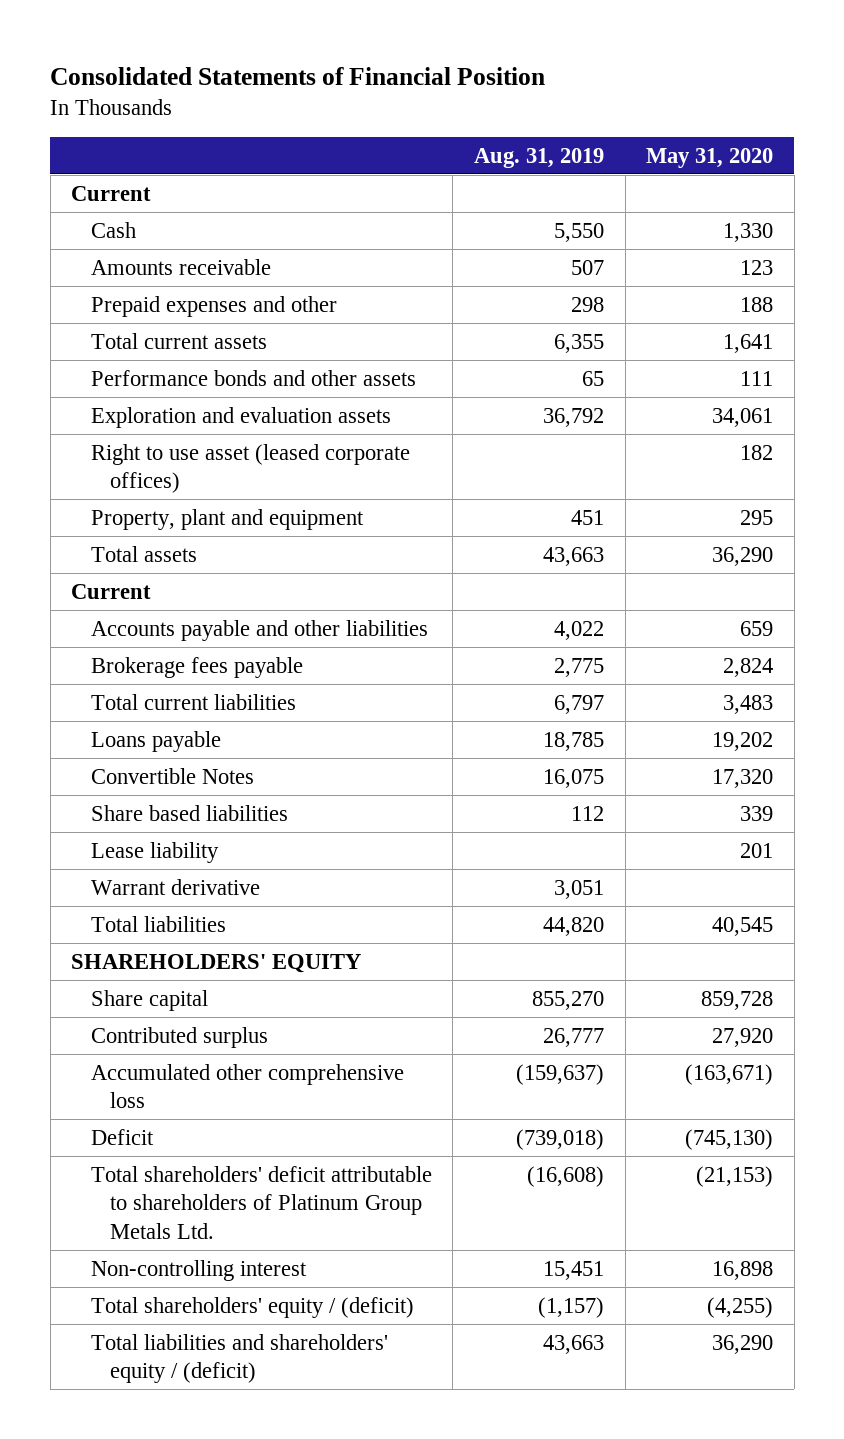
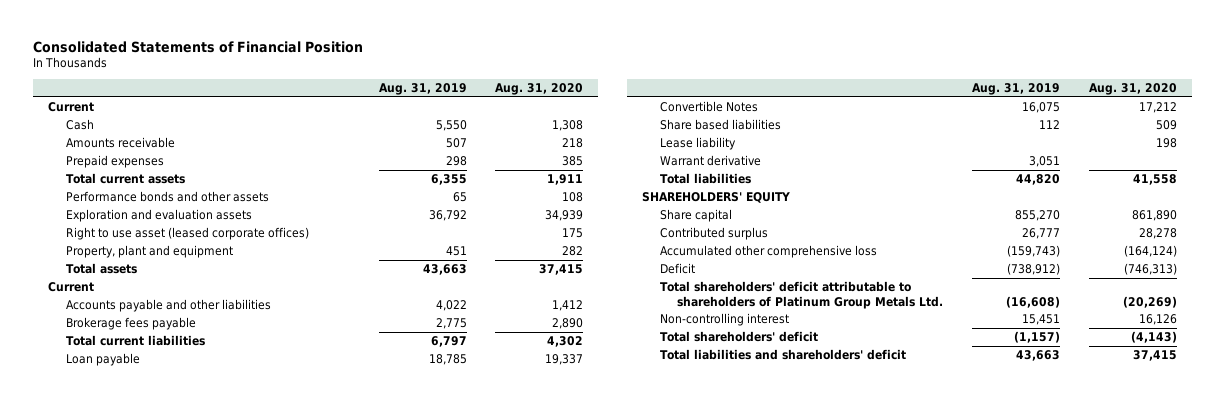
[646,147,774,168] May 31, 2020 -> none
none -> [495,83,584,96] Aug. 31, 2020
[90,295,337,317] Prepaid expenses and other -> [65,155,164,169] Prepaid expenses
[90,730,221,752] Loans payable -> [65,353,140,367] Loan payable
[515,1063,604,1085] (159,637) -> [1007,245,1061,258] (159,743)
[515,1128,604,1150] (739,018) -> [1007,263,1061,276] (738,912)
[90,1296,414,1318] Total shareholders' equity / (deficit) -> [659,331,818,343] Total shareholders' deficit
[90,1333,388,1384] Total liabilities and shareholders' equity / (deficit) -> [659,349,906,361] Total liabilities and shareholders' deficit

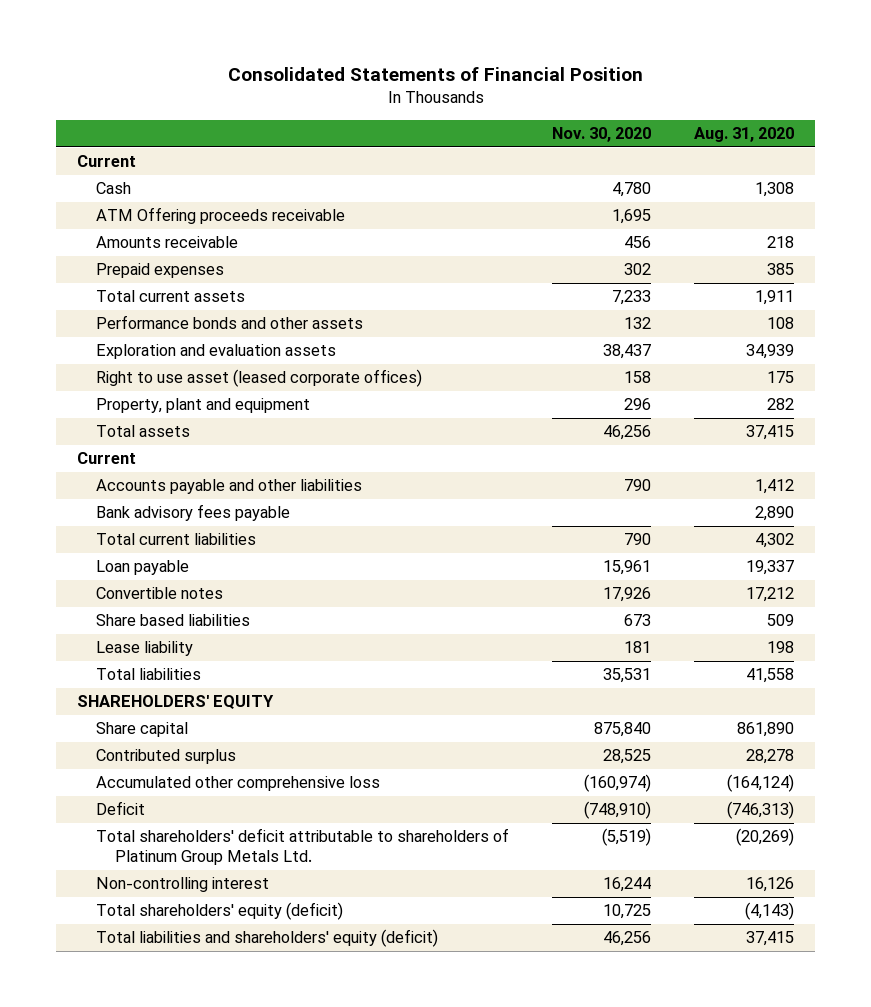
[378,83,467,96] Aug. 31, 2019 -> none
none -> [552,127,652,143] Nov. 30, 2020
none -> [96,207,346,225] ATM Offering proceeds receivable
[65,317,196,331] Brokerage fees payable -> [96,504,291,522] Bank advisory fees payable
[659,101,758,113] Convertible Notes -> [96,587,224,600] Convertible notes
[659,155,761,167] Warrant derivative -> none
[659,331,818,343] Total shareholders' deficit -> [96,902,344,921] Total shareholders' equity (deficit)
[659,349,906,361] Total liabilities and shareholders' deficit -> [96,929,439,948] Total liabilities and shareholders' equity (deficit)

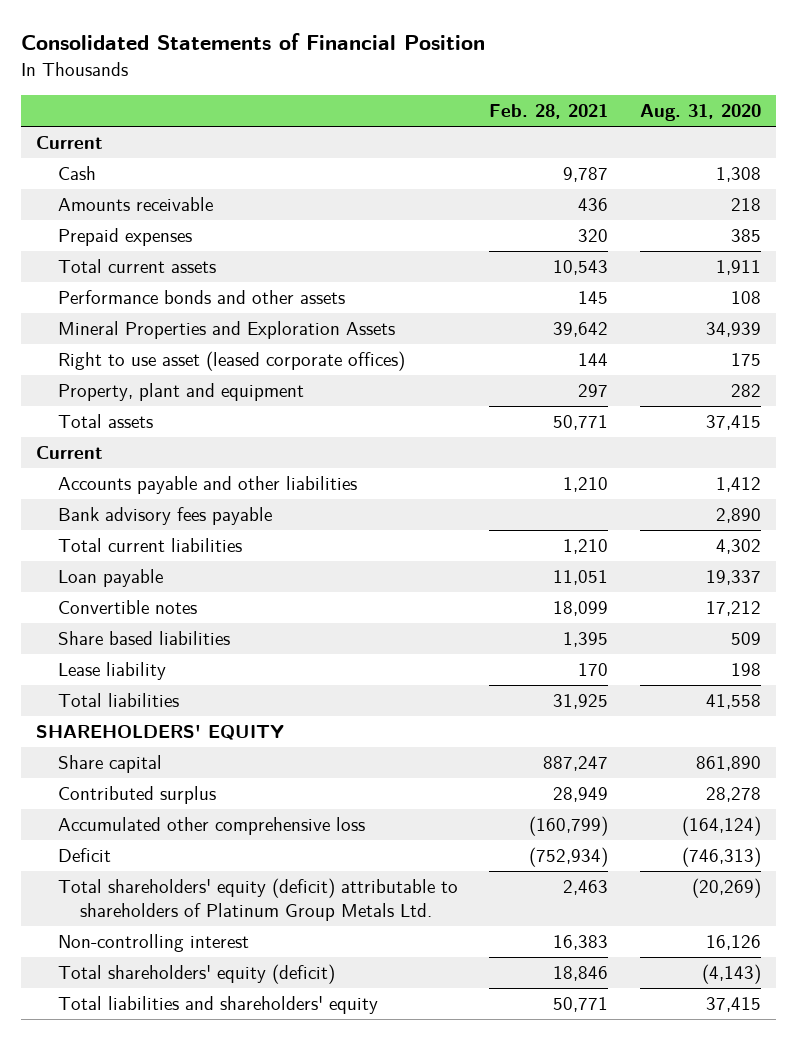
[552,127,652,143] Nov. 30, 2020 -> none
none -> [489,104,609,120] Feb. 28, 2021
[96,207,346,225] ATM Offering proceeds receivable -> none
[96,344,337,360] Exploration and evaluation assets -> [58,321,396,340] Mineral Properties and Exploration Assets
[96,828,510,866] Total shareholders' deficit attributable to shareholders of Platinum Group Metals Ltd. -> [58,878,459,922] Total shareholders' equity (deficit) attributable to shareholders of Platinum Group Metals Ltd.
[96,929,439,948] Total liabilities and shareholders' equity (deficit) -> [58,996,379,1015] Total liabilities and shareholders' equity

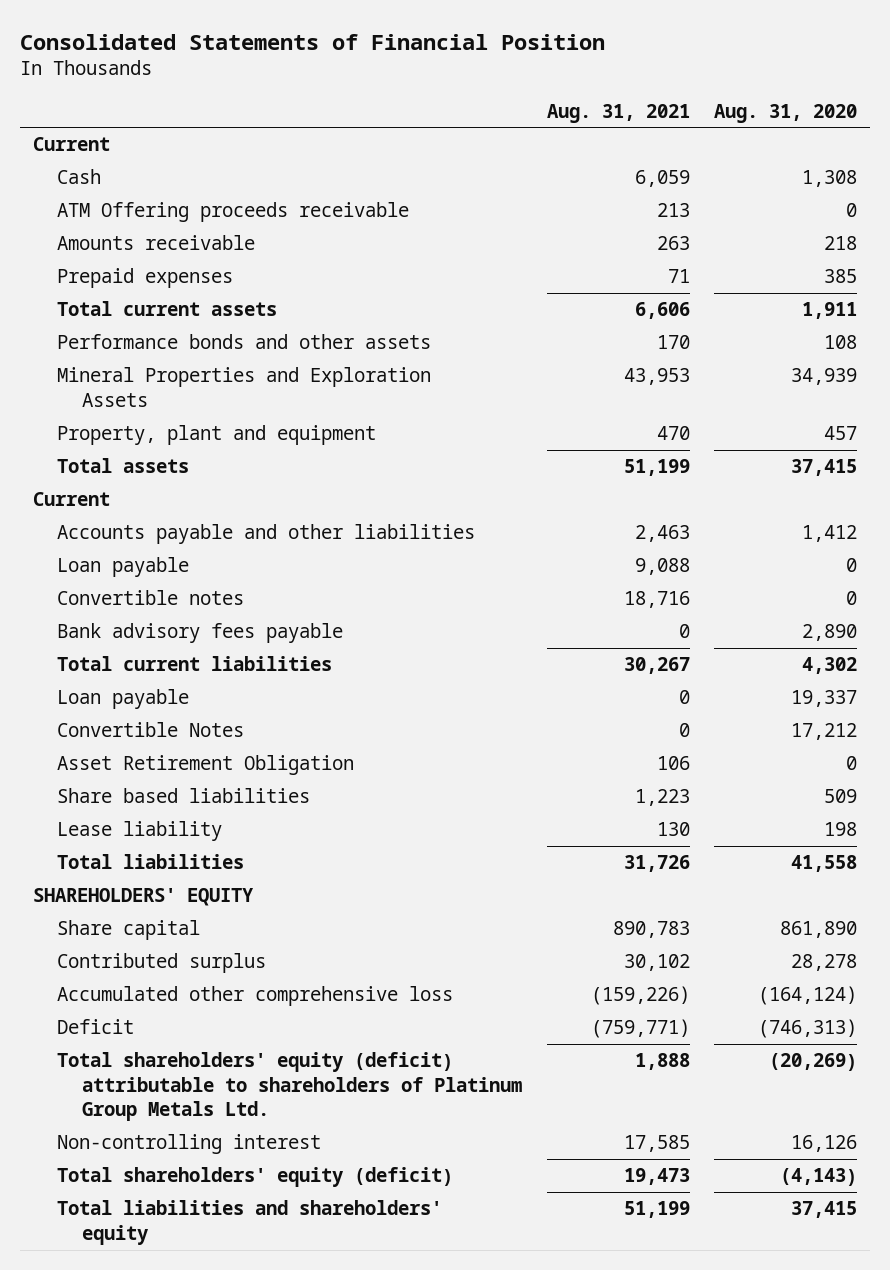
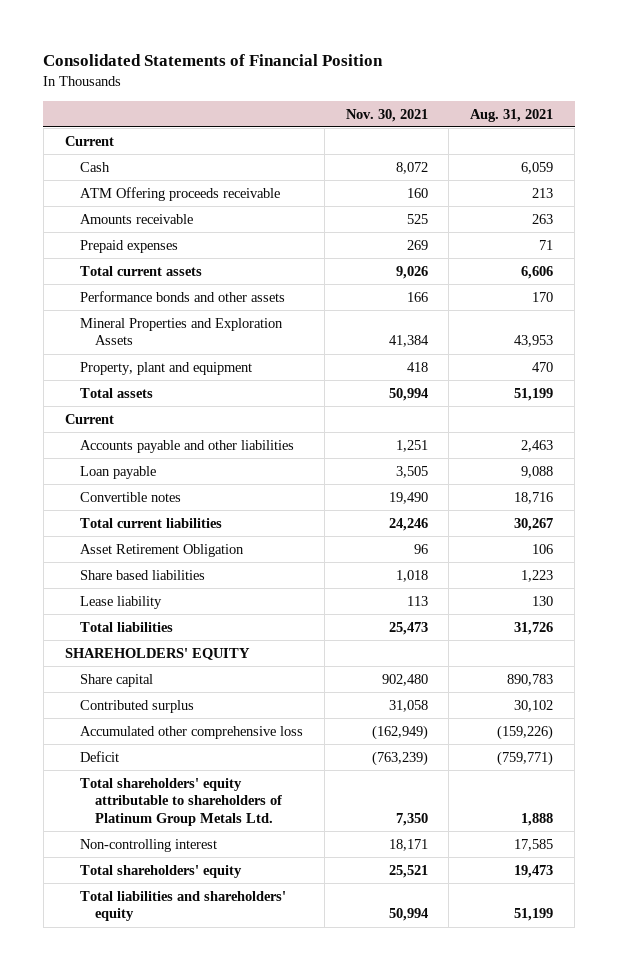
[714,103,858,123] Aug. 31, 2020 -> none
none -> [345,108,428,122] Nov. 30, 2021
[57,623,344,644] Bank advisory fees payable -> none
[57,689,190,710] Loan payable -> none
[57,722,245,738] Convertible Notes -> none
[57,1052,522,1122] Total shareholders' equity (deficit) attributable to shareholders of Platinum Group Metals Ltd. -> [79,777,282,826] Total shareholders' equity attributable to shareholders of Platinum Group Metals Ltd.
[57,1167,454,1188] Total shareholders' equity (deficit) -> [79,864,242,878] Total shareholders' equity

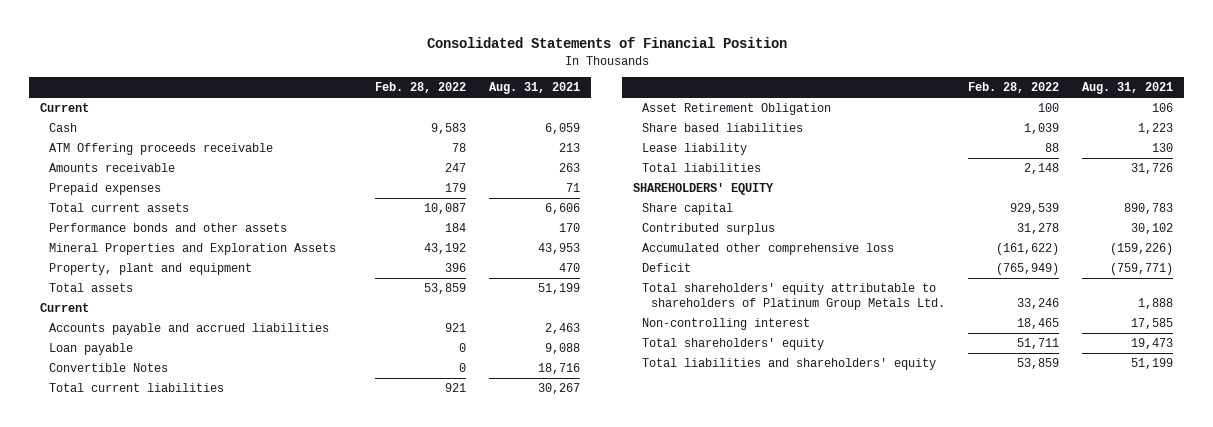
[345,108,428,122] Nov. 30, 2021 -> none
none -> [375,82,467,94] Feb. 28, 2022
[79,439,294,453] Accounts payable and other liabilities -> [49,323,330,336] Accounts payable and accrued liabilities
[79,491,181,502] Convertible notes -> [49,363,169,373] Convertible Notes

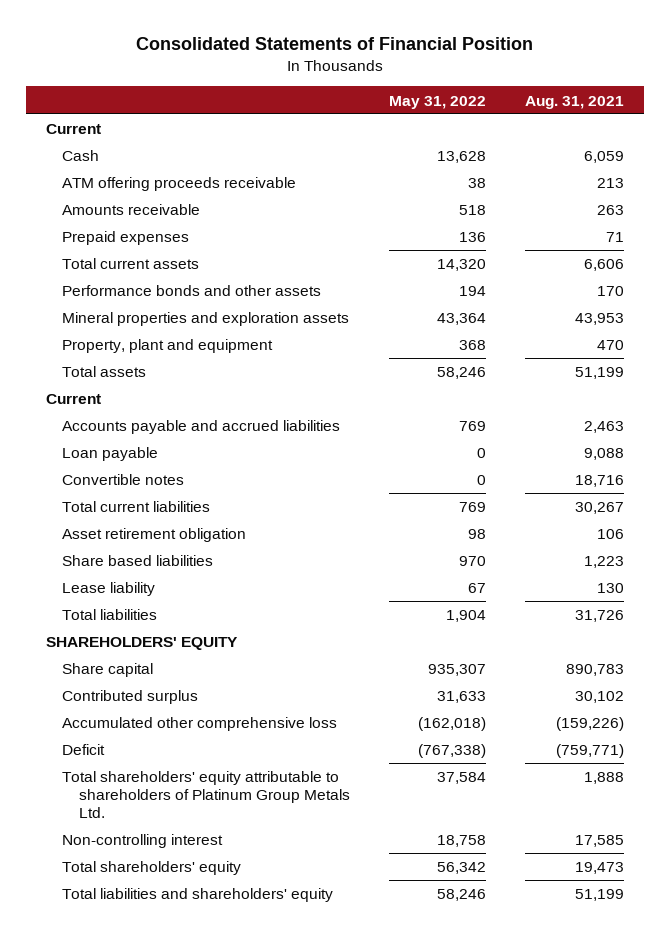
[375,82,467,94] Feb. 28, 2022 -> none
none -> [389,95,487,109] May 31, 2022
[49,143,274,156] ATM Offering proceeds receivable -> [62,177,297,192] ATM offering proceeds receivable
[49,243,337,256] Mineral Properties and Exploration Assets -> [62,312,350,327] Mineral properties and exploration assets
[49,363,169,373] Convertible Notes -> [62,474,185,486] Convertible notes
[642,103,832,116] Asset Retirement Obligation -> [62,528,247,543] Asset retirement obligation

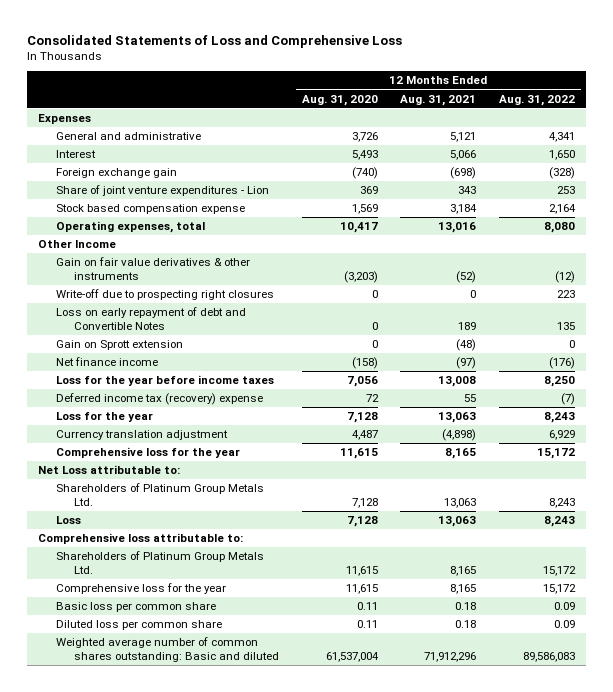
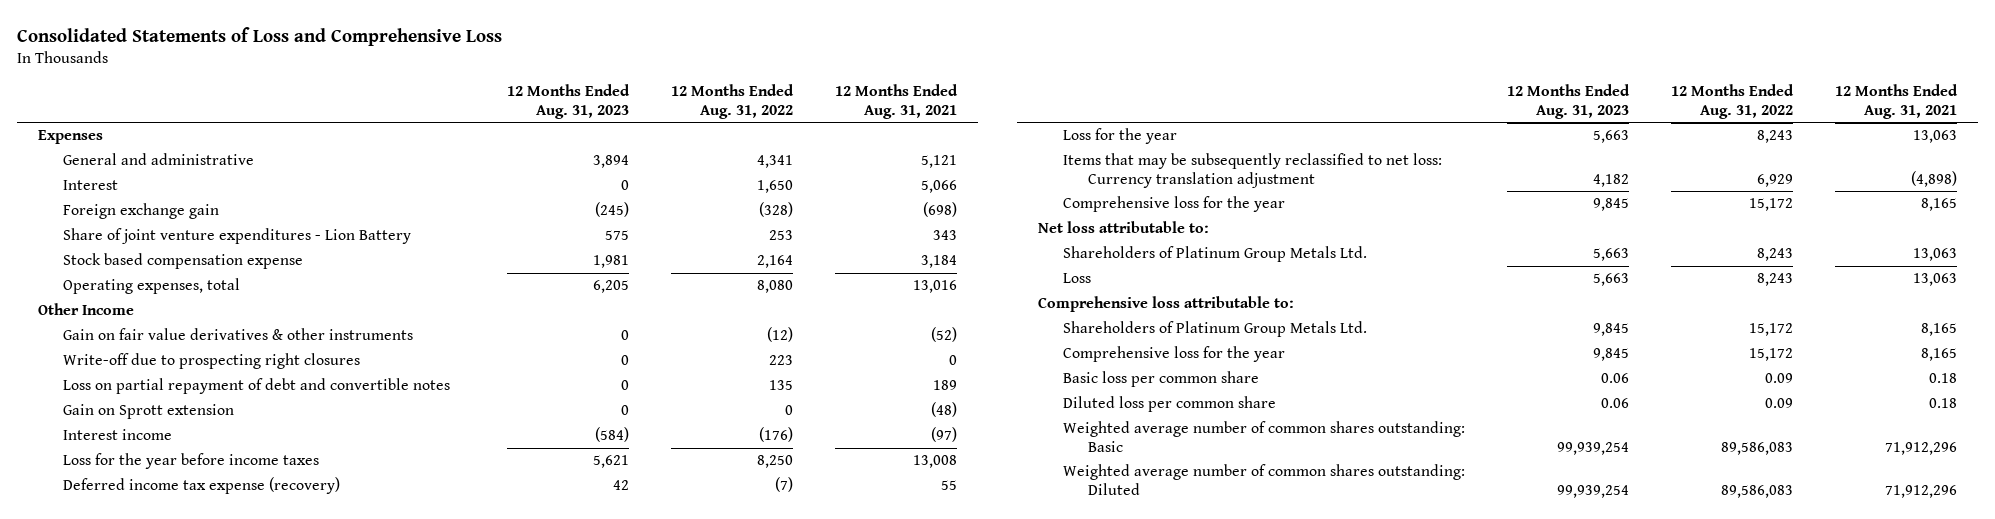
[301,94,378,106] Aug. 31, 2020 -> none
none -> [506,84,630,119] 12 Months Ended Aug. 31, 2023
[56,185,270,197] Share of joint venture expenditures - Lion -> [62,228,411,245] Share of joint venture expenditures - Lion Battery
[56,307,247,331] Loss on early repayment of debt and Convertible Notes -> [62,378,450,395] Loss on partial repayment of debt and convertible notes
[56,357,159,367] Net finance income -> [62,429,172,441] Interest income
[56,393,264,406] Deferred income tax (recovery) expense -> [62,477,340,495] Deferred income tax expense (recovery)
[56,430,229,441] Currency translation adjustment -> [1063,153,1443,188] Items that may be subsequently reclassified to net loss: Currency translation adjustment
[38,465,181,475] Net Loss attributable to: -> [1038,221,1210,234] Net loss attributable to:
none -> [1063,421,1466,452] Weighted average number of common shares outstanding: Basic
[56,637,280,663] Weighted average number of common shares outstanding: Basic and diluted -> [1063,464,1466,495] Weighted average number of common shares outstanding: Diluted

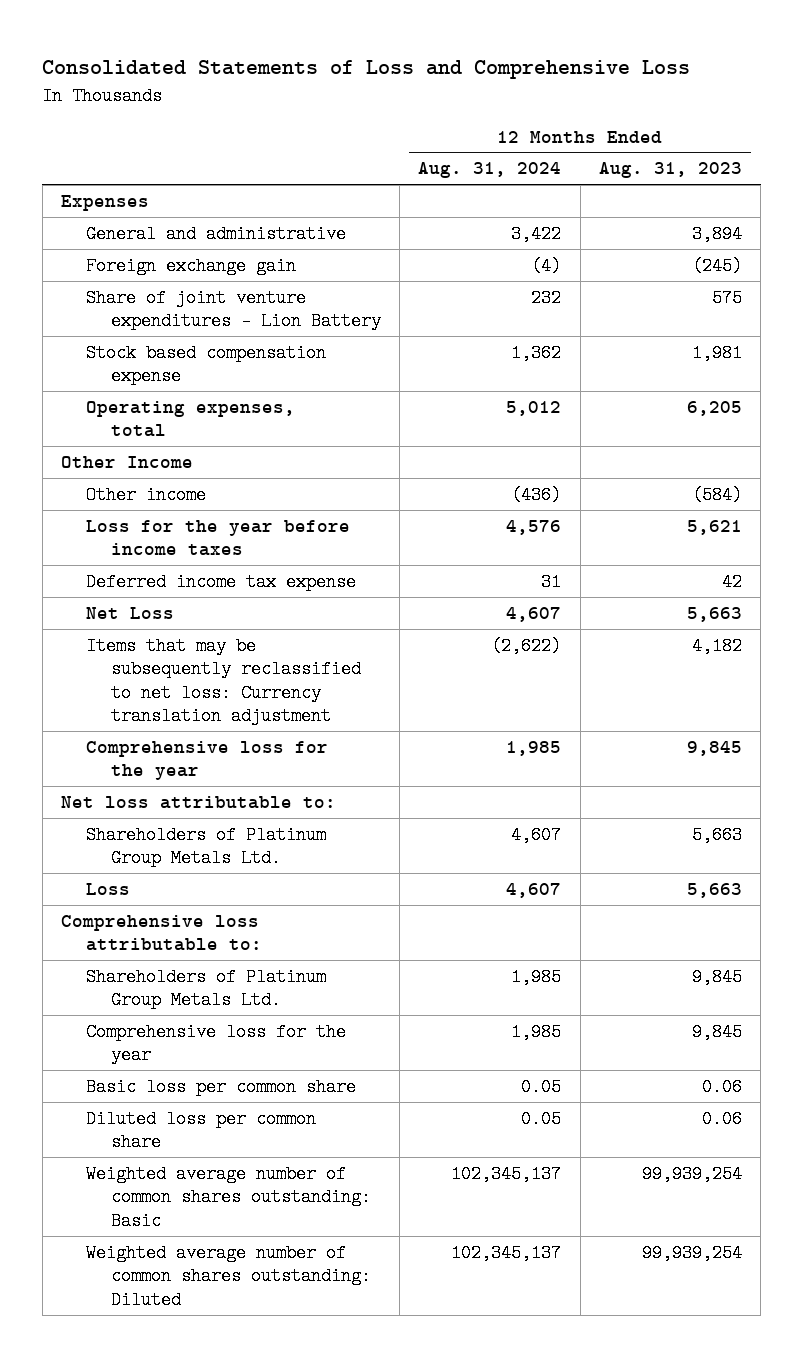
[670,84,794,119] 12 Months Ended Aug. 31, 2022 -> none
[834,84,958,119] 12 Months Ended Aug. 31, 2021 -> none
none -> [418,162,562,179] Aug. 31, 2024
[62,180,118,191] Interest -> none
[62,328,413,341] Gain on fair value derivatives & other instruments -> none
[62,353,360,370] Write-off due to prospecting right closures -> none
[62,378,450,395] Loss on partial repayment of debt and convertible notes -> none
[62,404,234,420] Gain on Sprott extension -> none
[62,429,172,441] Interest income -> [85,486,206,505] Other income
[62,477,340,495] Deferred income tax expense (recovery) -> [85,573,356,592] Deferred income tax expense
[1063,128,1178,145] Loss for the year -> [85,607,174,620] Net Loss

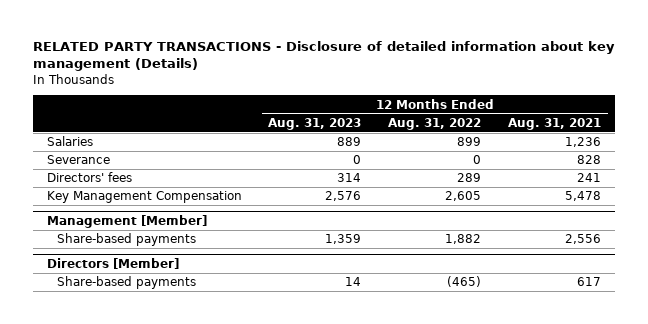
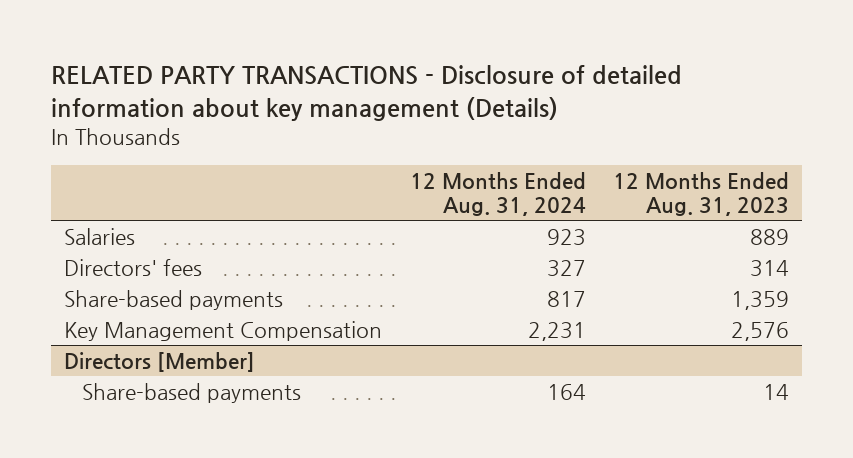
[388,117,482,130] Aug. 31, 2022 -> none
[508,117,602,130] Aug. 31, 2021 -> none
none -> [409,171,586,216] 12 Months Ended Aug. 31, 2024
[46,155,110,165] Severance -> none
[46,215,207,229] Management [Member] -> none
[46,191,242,204] Key Management Compensation -> [64,320,383,341] Key Management Compensation

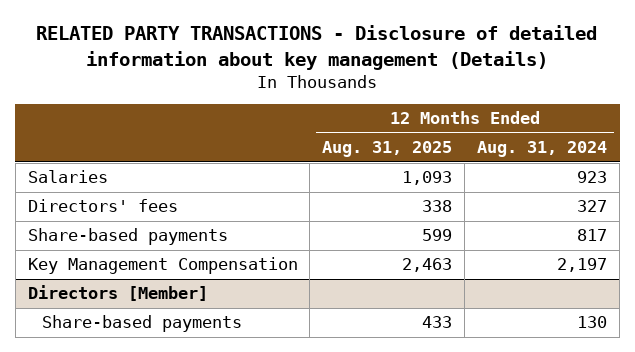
[612,171,789,216] 12 Months Ended Aug. 31, 2023 -> none
none -> [322,141,453,158] Aug. 31, 2025
[527,321,586,341] 2,231 -> [557,258,608,273] 2,197
[546,383,586,400] 164 -> [577,316,608,329] 130

